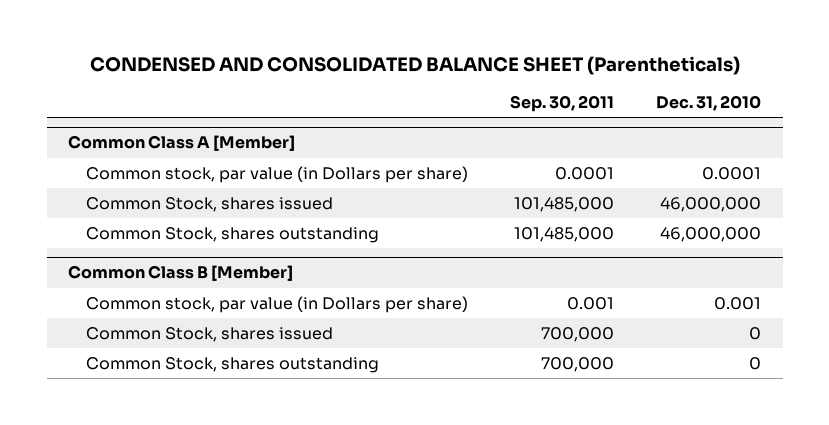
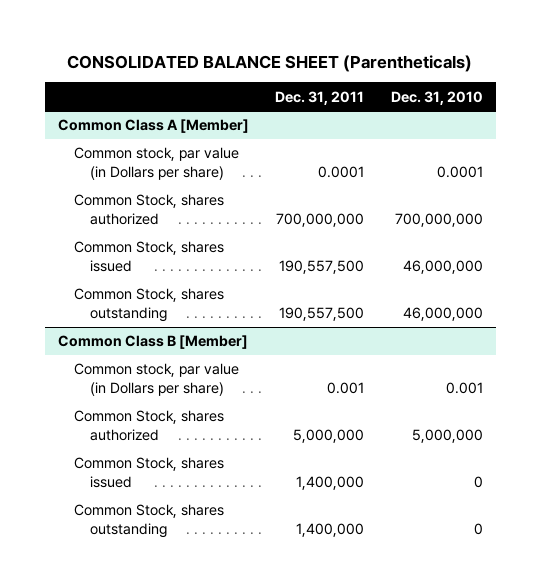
[89,56,740,76] CONDENSED AND CONSOLIDATED BALANCE SHEET (Parentheticals) -> [67,54,473,72] CONSOLIDATED BALANCE SHEET (Parentheticals)
[509,95,614,113] Sep. 30, 2011 -> none
none -> [275,90,365,105] Dec. 31, 2011
none -> [74,194,225,226] Common Stock, shares authorized
none -> [74,410,225,442] Common Stock, shares authorized

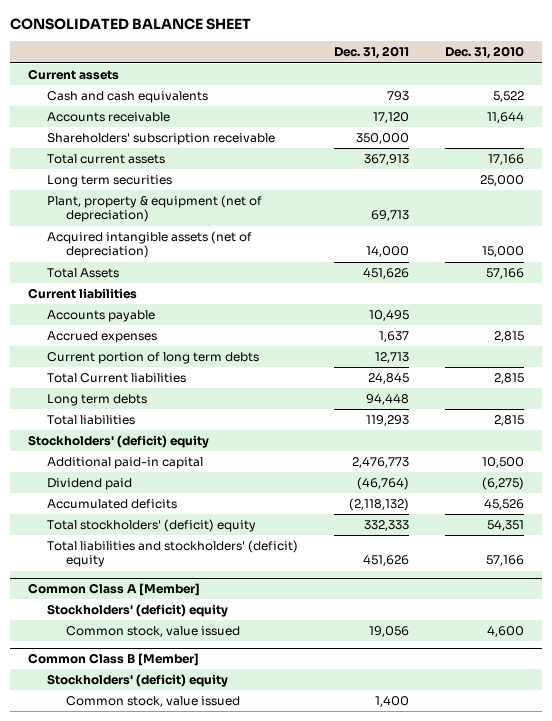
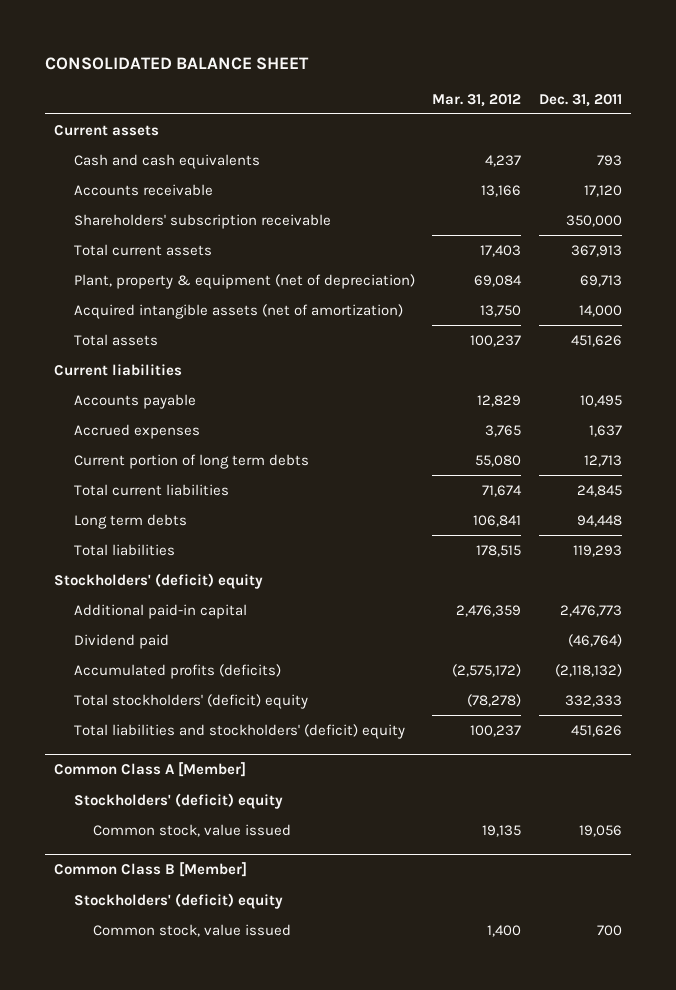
[445,46,525,60] Dec. 31, 2010 -> none
none -> [432,93,522,107] Mar. 31, 2012
[47,174,173,187] Long term securities -> none
[47,230,253,259] Acquired intangible assets (net of depreciation) -> [73,303,403,319] Acquired intangible assets (net of amortization)
[47,267,120,278] Total Assets -> [73,333,158,346] Total assets
[47,372,187,383] Total Current liabilities -> [73,483,229,496] Total current liabilities
[47,498,178,509] Accumulated deficits -> [73,663,281,679] Accumulated profits (deficits)
[375,695,410,707] 1,400 -> [597,924,623,936] 700

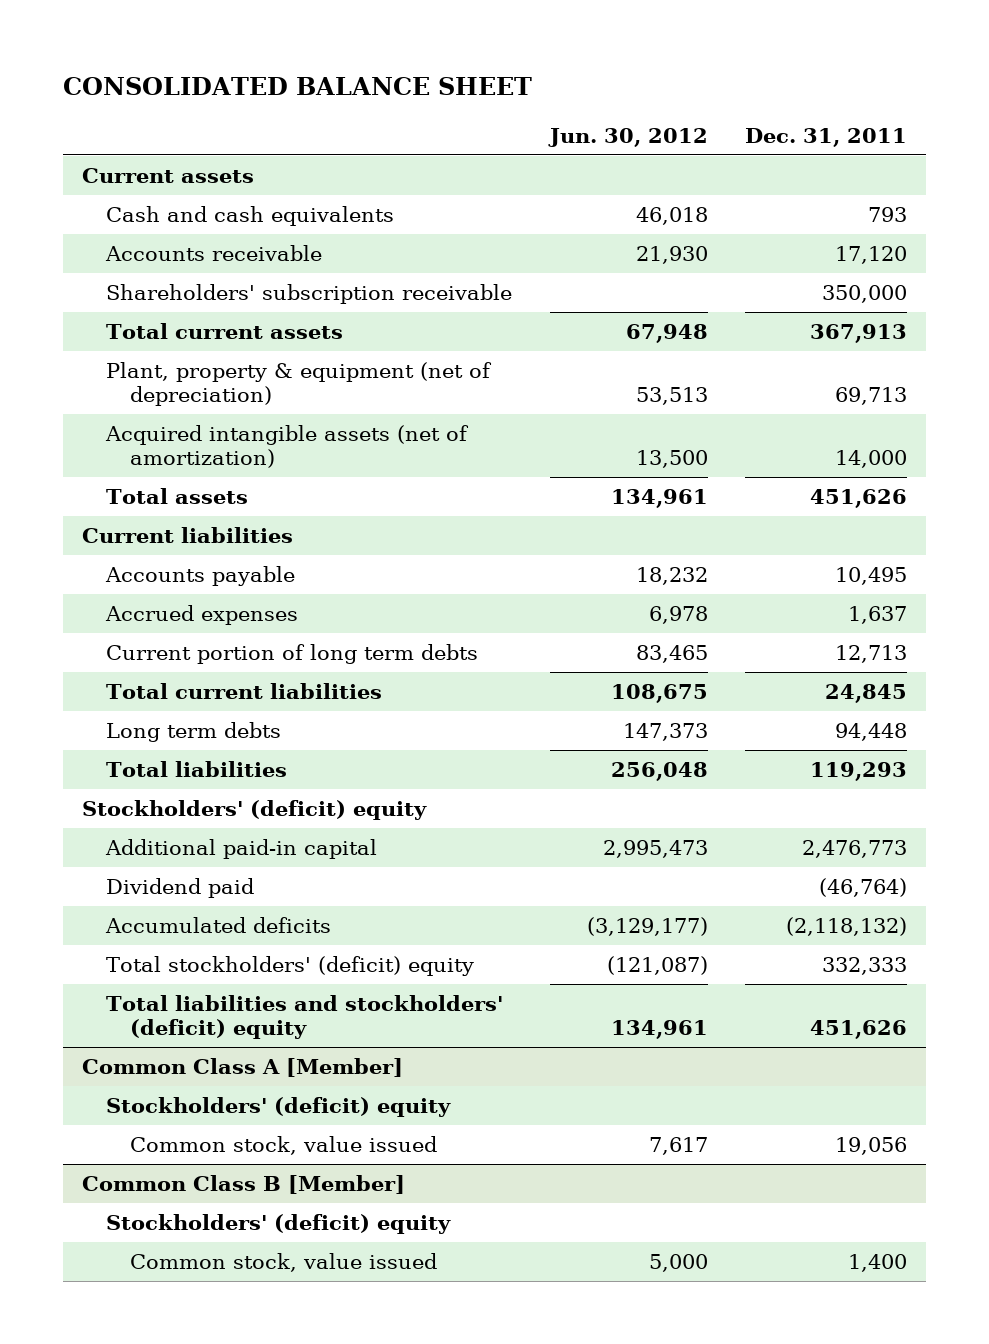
[432,93,522,107] Mar. 31, 2012 -> none
none -> [547,127,708,147] Jun. 30, 2012
[73,663,281,679] Accumulated profits (deficits) -> [105,916,332,933] Accumulated deficits
[597,924,623,936] 700 -> [848,1253,908,1272] 1,400

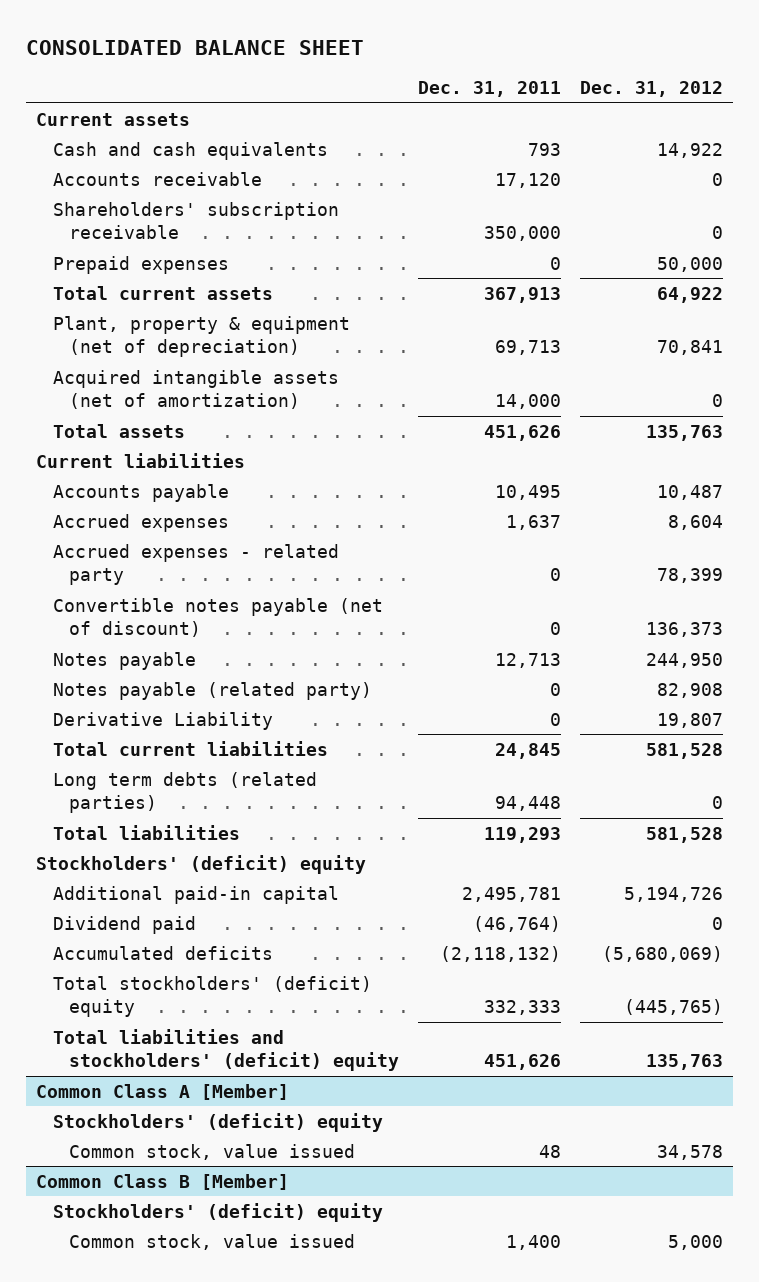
[547,127,708,147] Jun. 30, 2012 -> none
none -> [580,81,724,98] Dec. 31, 2012
none -> [52,255,229,274] Prepaid expenses
none -> [52,543,339,586] Accrued expenses - related party
none -> [52,597,383,638] Convertible notes payable (net of discount)
[106,643,479,664] Current portion of long term debts -> [52,651,196,670] Notes payable
none -> [52,681,372,700] Notes payable (related party)
none -> [52,711,273,730] Derivative Liability
[106,721,282,742] Long term debts -> [52,771,317,814] Long term debts (related parties)
[802,839,908,858] 2,476,773 -> [462,886,562,902] 2,495,781
[835,1136,908,1155] 19,056 -> [539,1144,562,1158] 48

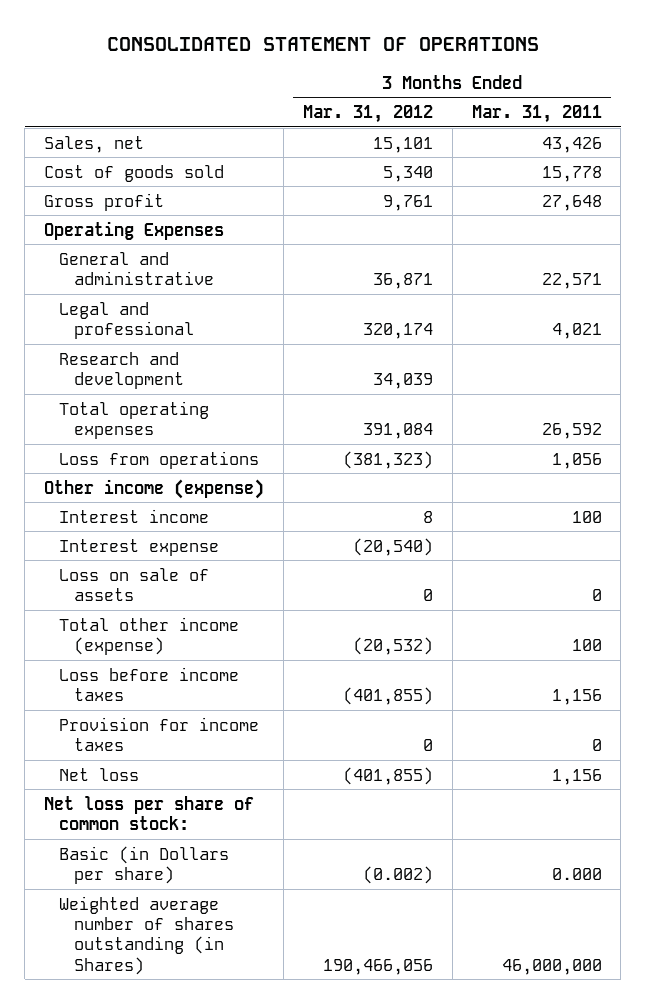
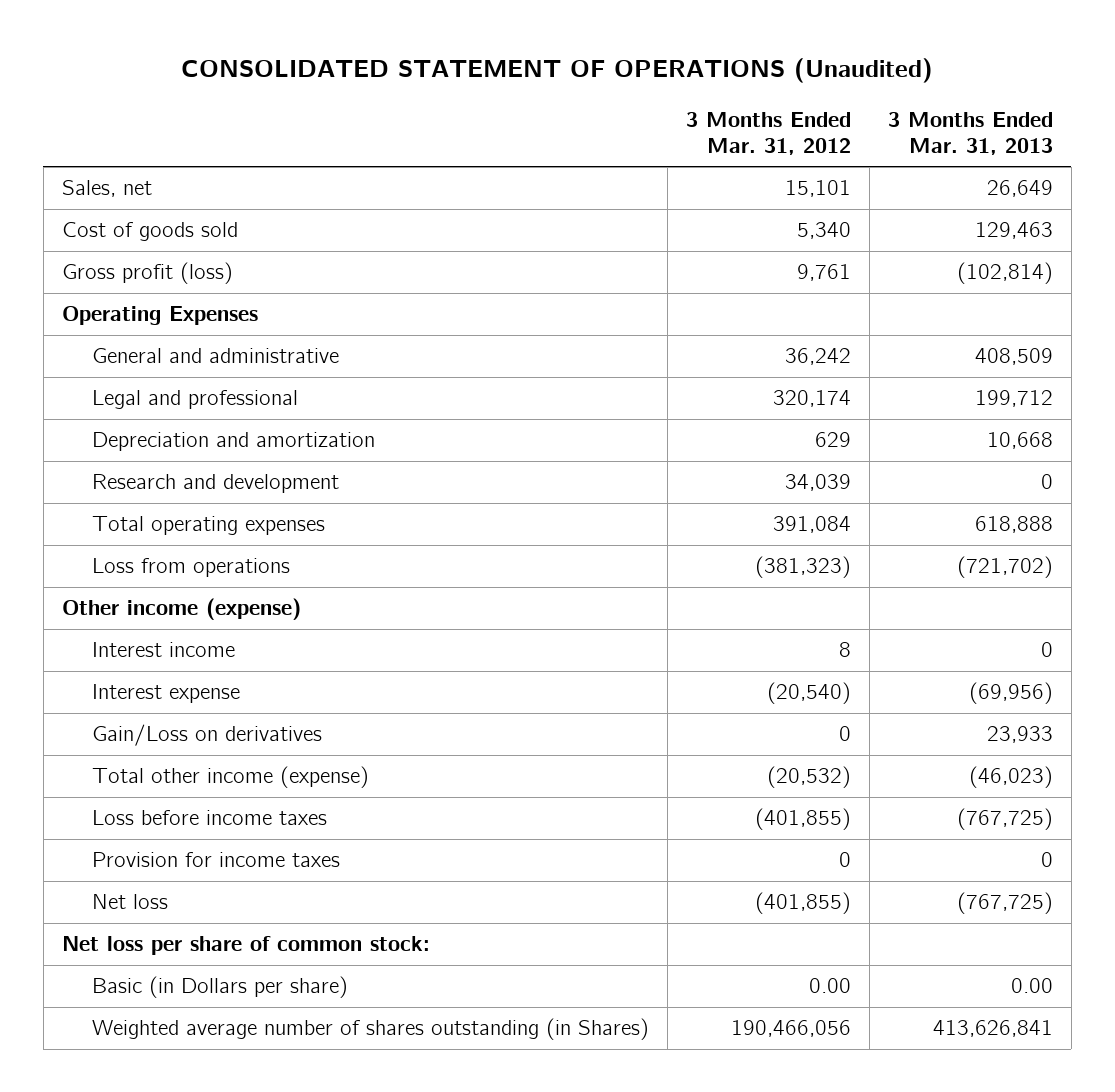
[106,37,539,52] CONSOLIDATED STATEMENT OF OPERATIONS -> [181,57,934,83] CONSOLIDATED STATEMENT OF OPERATIONS (Unaudited)
[471,105,602,124] Mar. 31, 2011 -> none
none -> [887,111,1053,155] 3 Months Ended Mar. 31, 2013
[44,192,165,211] Gross profit -> [61,262,233,285] Gross profit (loss)
[372,272,433,289] 36,871 -> [784,348,851,366] 36,242
none -> [91,432,375,452] Depreciation and amortization
[59,567,210,601] Loss on sale of assets -> none
none -> [91,724,322,747] Gain/Loss on derivatives
[362,865,433,884] (0.002) -> [808,978,851,994] 0.00

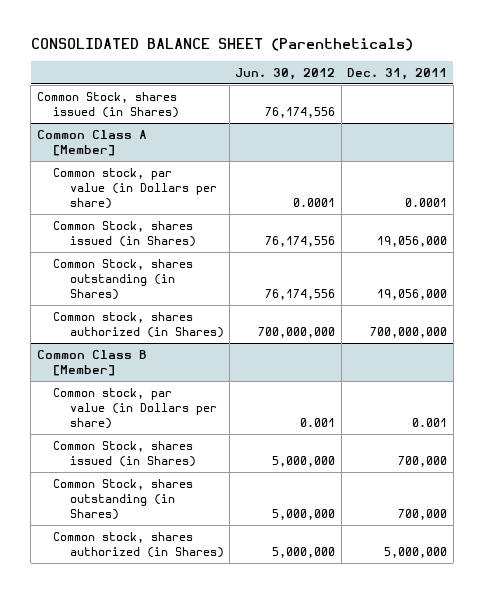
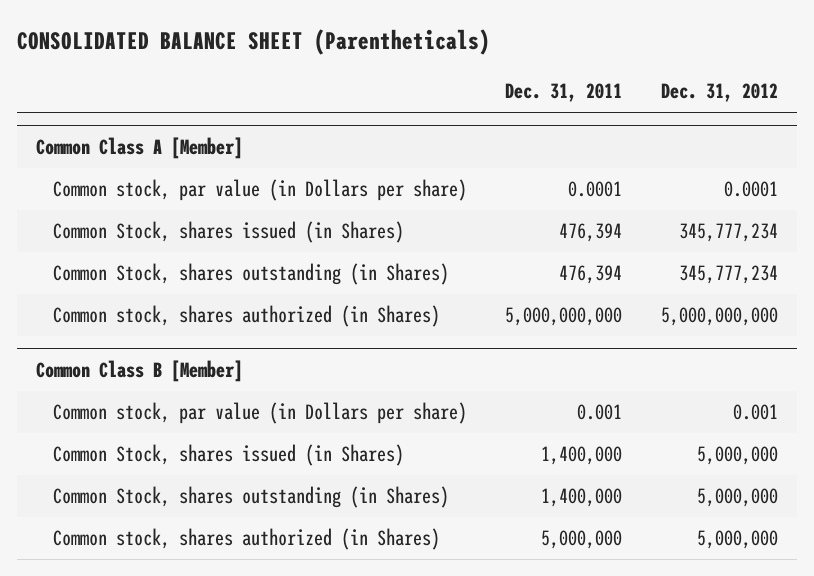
[235,67,336,80] Jun. 30, 2012 -> none
none -> [660,83,778,103] Dec. 31, 2012
[36,92,180,119] Common Stock, shares issued (in Shares) -> none
[377,236,448,248] 19,056,000 -> [559,223,623,243] 476,394
[377,289,448,301] 19,056,000 -> [559,265,623,285] 476,394
[370,327,448,339] 700,000,000 -> [505,307,623,327] 5,000,000,000
[398,456,448,468] 700,000 -> [541,446,623,466] 1,400,000
[398,509,448,521] 700,000 -> [541,488,623,508] 1,400,000

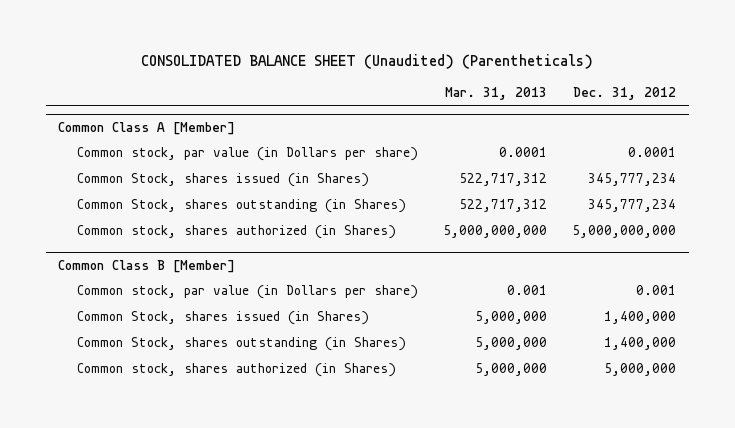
[16,29,490,56] CONSOLIDATED BALANCE SHEET (Parentheticals) -> [141,54,594,70] CONSOLIDATED BALANCE SHEET (Unaudited) (Parentheticals)
[505,83,623,103] Dec. 31, 2011 -> none
none -> [445,87,548,101] Mar. 31, 2013
[696,446,778,466] 5,000,000 -> [604,311,677,325] 1,400,000
[696,488,778,508] 5,000,000 -> [604,337,677,351] 1,400,000

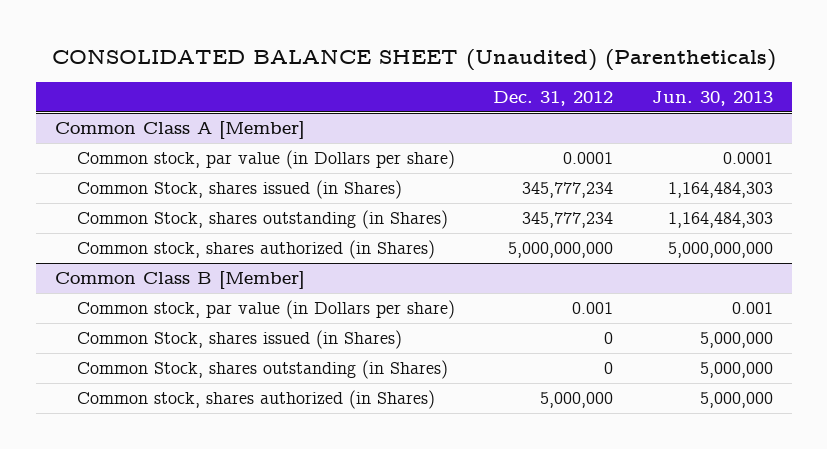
[445,87,548,101] Mar. 31, 2013 -> none
none -> [651,91,773,107] Jun. 30, 2013
[604,311,677,325] 1,400,000 -> [604,332,614,345] 0
[604,337,677,351] 1,400,000 -> [604,362,614,375] 0

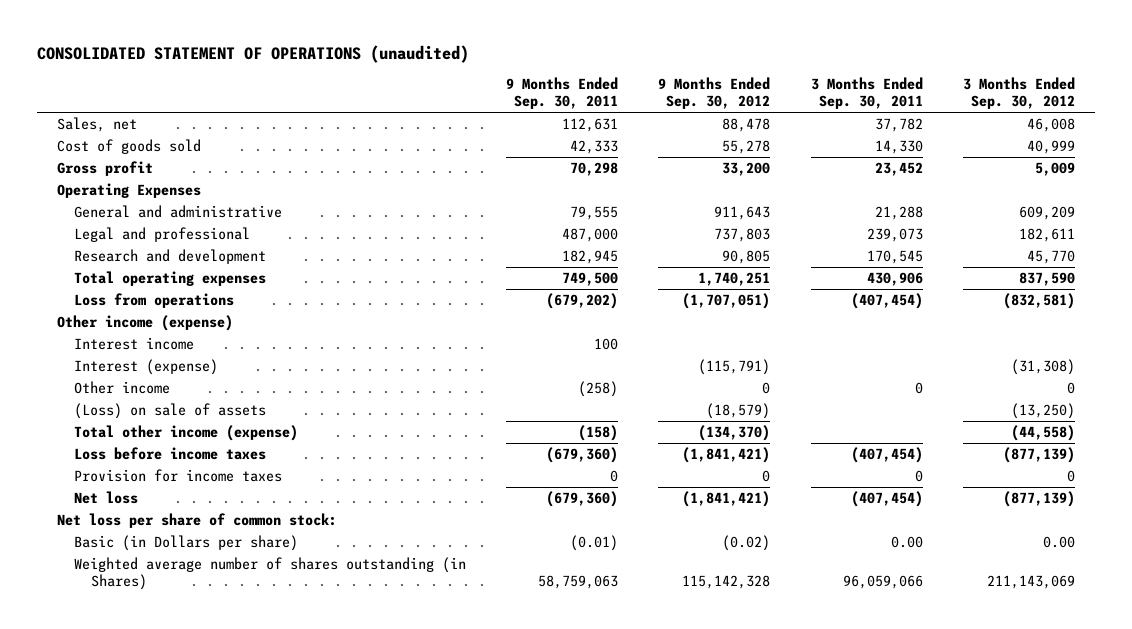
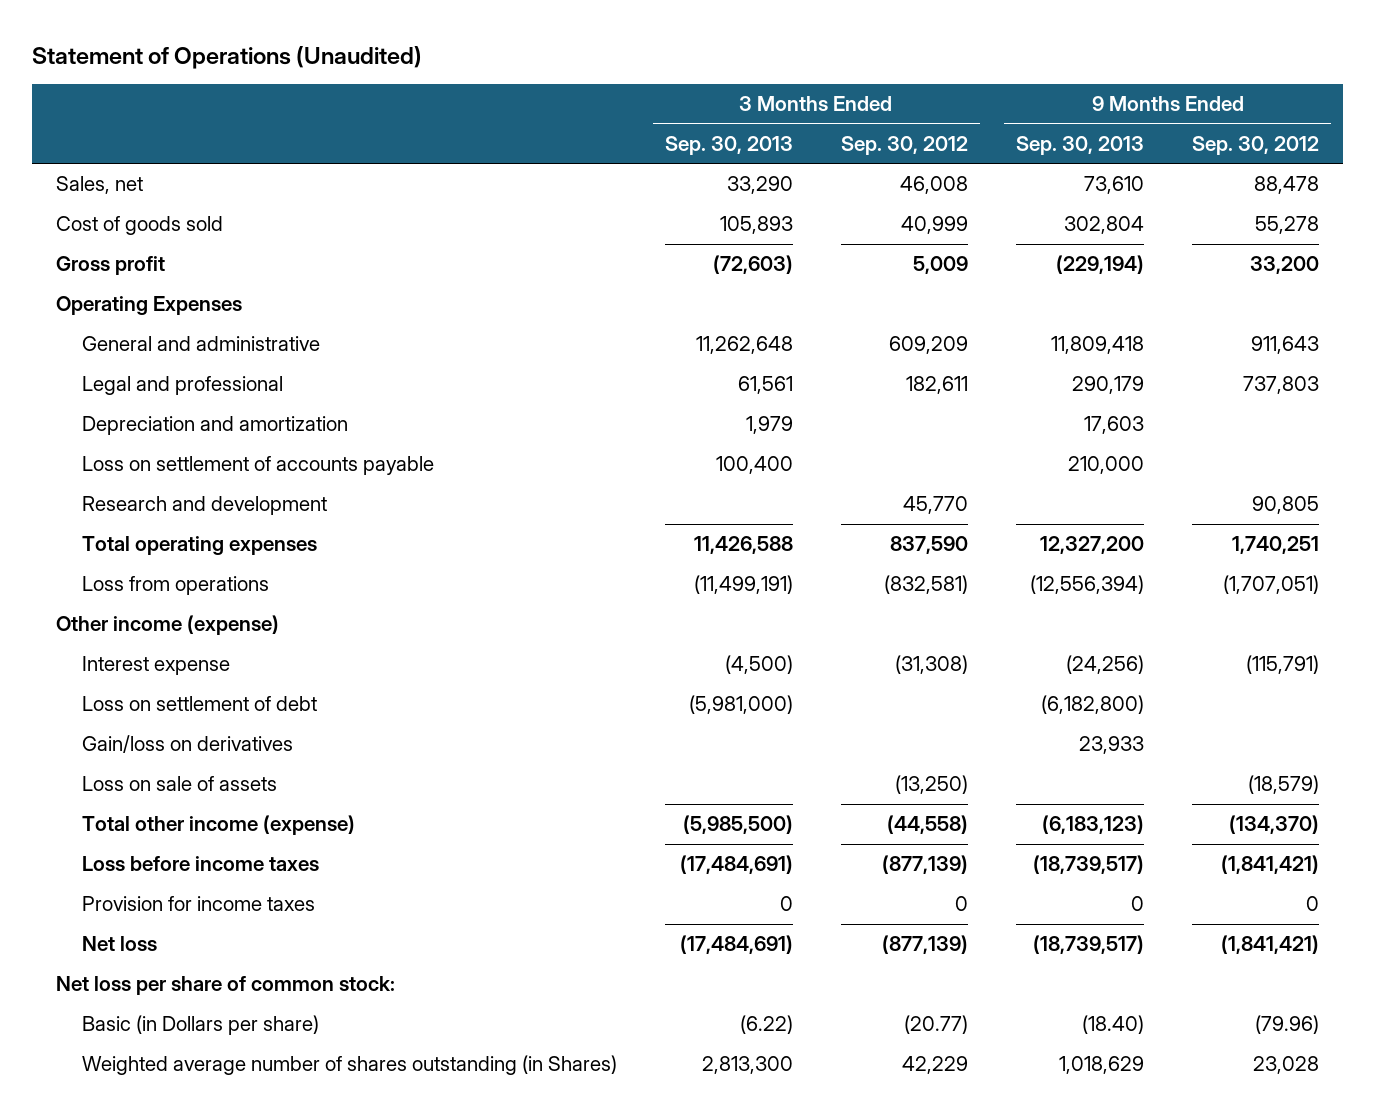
[36,44,469,63] CONSOLIDATED STATEMENT OF OPERATIONS (unaudited) -> [32,45,423,69] Statement of Operations (Unaudited)
[506,77,619,110] 9 Months Ended Sep. 30, 2011 -> none
[810,77,923,110] 3 Months Ended Sep. 30, 2011 -> none
none -> [664,135,793,155] Sep. 30, 2013
none -> [1016,135,1145,155] Sep. 30, 2013
none -> [81,416,348,436] Depreciation and amortization
none -> [81,456,434,476] Loss on settlement of accounts payable
[73,337,194,351] Interest income -> none
[73,381,170,395] Other income -> none
[73,359,218,376] Interest (expense) -> [81,656,230,676] Interest expense
none -> [81,696,317,712] Loss on settlement of debt
none -> [81,735,293,754] Gain/loss on derivatives
[73,403,266,420] (Loss) on sale of assets -> [81,776,277,792] Loss on sale of assets
[722,535,771,552] (0.02) -> [1255,1015,1320,1035] (79.96)
[1043,536,1076,549] 0.00 -> [903,1015,968,1035] (20.77)
[682,574,771,589] 115,142,328 -> [1253,1056,1320,1075] 23,028
[987,574,1076,589] 211,143,069 -> [901,1056,968,1075] 42,229

